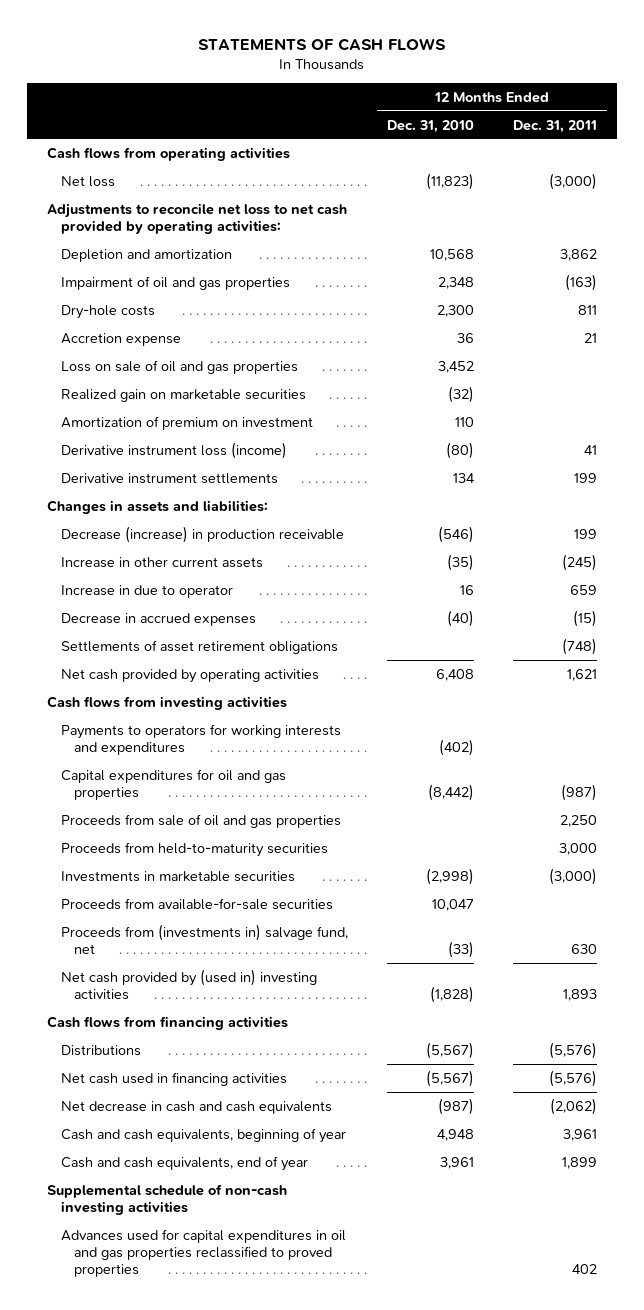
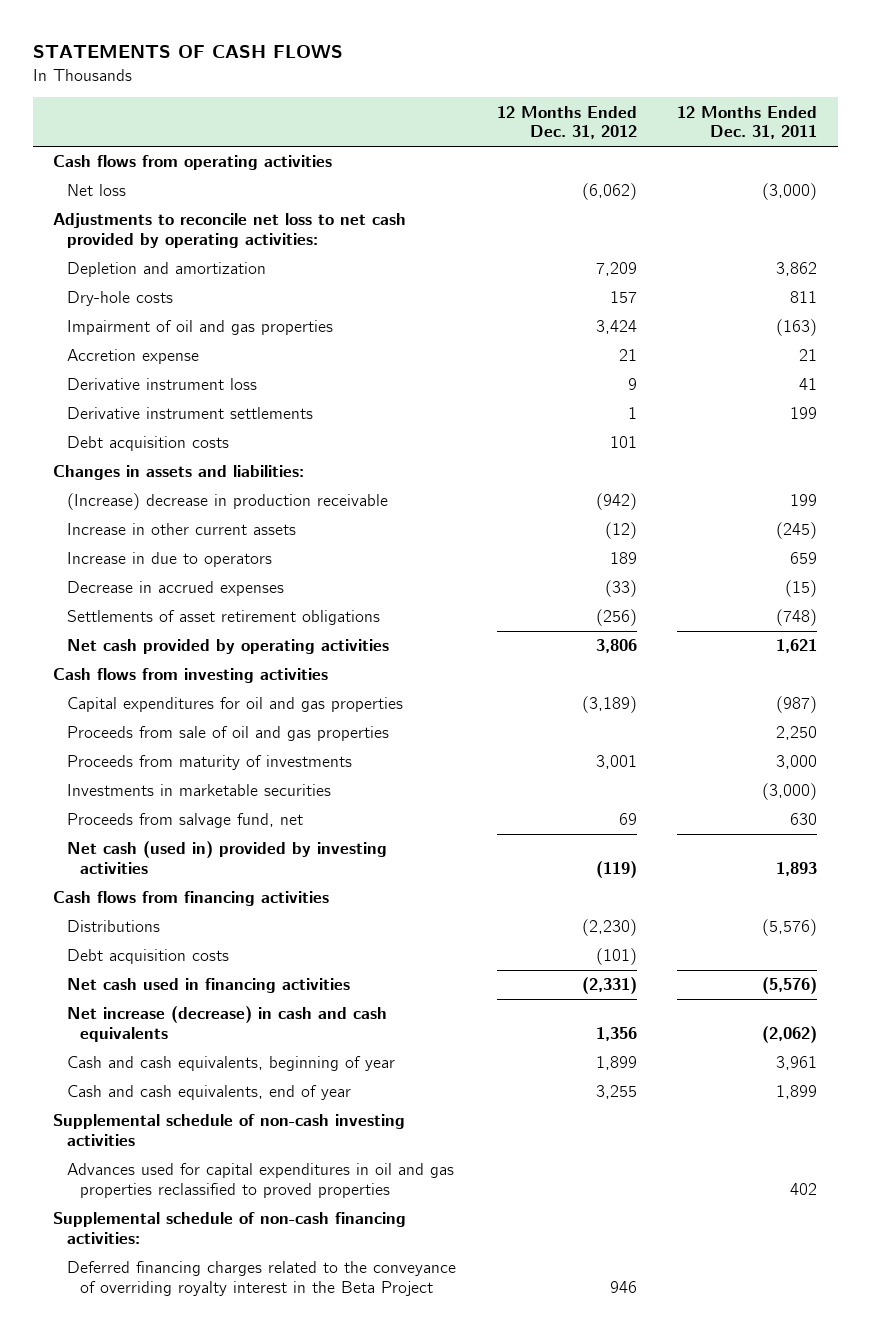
[387,119,475,133] Dec. 31, 2010 -> none
none -> [496,105,637,140] 12 Months Ended Dec. 31, 2012
[60,275,290,290] Impairment of oil and gas properties -> [66,320,333,336] Impairment of oil and gas properties
[60,359,298,374] Loss on sale of oil and gas properties -> none
[60,388,306,402] Realized gain on marketable securities -> none
[60,415,313,430] Amortization of premium on investment -> none
[60,441,287,459] Derivative instrument loss (income) -> [66,378,257,391] Derivative instrument loss
none -> [66,436,229,452] Debt acquisition costs
[60,525,344,543] Decrease (increase) in production receivable -> [66,493,388,511] (Increase) decrease in production receivable
[60,584,233,598] Increase in due to operator -> [66,552,272,568] Increase in due to operators
[60,723,341,755] Payments to operators for working interests and expenditures -> none
[60,841,328,857] Proceeds from held-to-maturity securities -> none
none -> [66,755,352,771] Proceeds from maturity of investments
[60,897,333,910] Proceeds from available-for-sale securities -> none
[60,923,348,954] Proceeds from (investments in) salvage fund, net -> [66,813,303,829] Proceeds from salvage fund, net
[60,968,317,1000] Net cash provided by (used in) investing activities -> [66,841,387,874] Net cash (used in) provided by investing activities
none -> [66,949,229,965] Debt acquisition costs
[60,1100,332,1114] Net decrease in cash and cash equivalents -> [66,1006,387,1042] Net increase (decrease) in cash and cash equivalents
none -> [53,1212,407,1244] Supplemental schedule of non-cash financing activities:
none -> [66,1261,456,1296] Deferred financing charges related to the conveyance of overriding royalty interest in the Beta Project

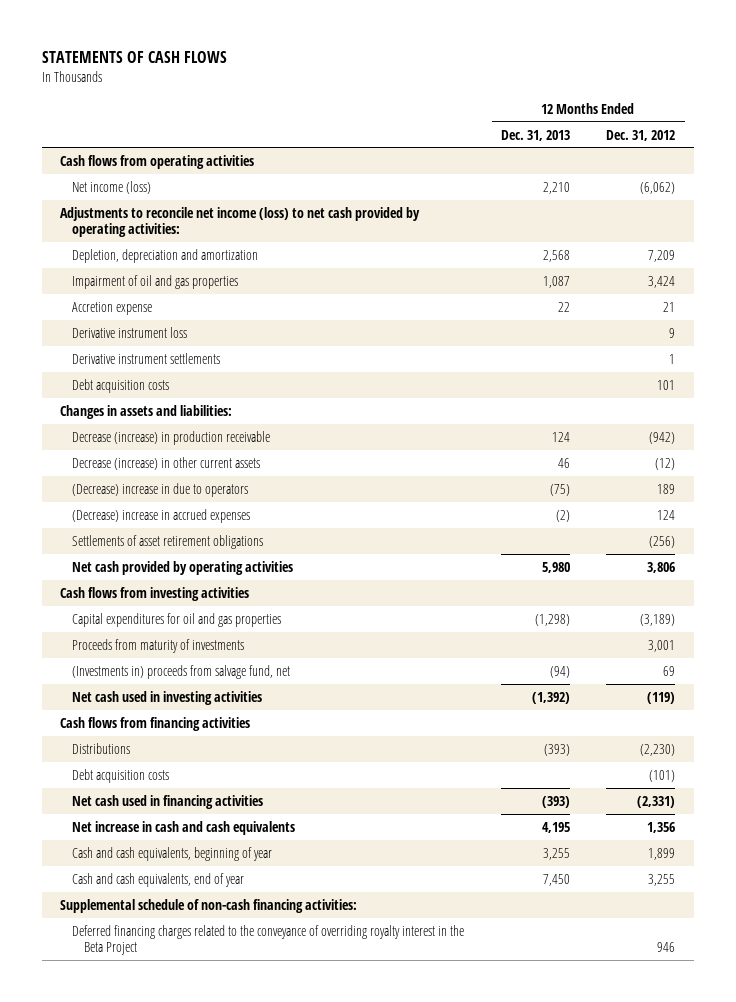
[677,105,818,140] 12 Months Ended Dec. 31, 2011 -> none
none -> [500,129,570,141] Dec. 31, 2013
[66,291,173,307] Dry-hole costs -> none
[66,184,126,197] Net loss -> [72,180,152,194] Net income (loss)
[53,213,407,248] Adjustments to reconcile net loss to net cash provided by operating activities: -> [60,206,421,238] Adjustments to reconcile net income (loss) to net cash provided by operating activities:
[66,262,266,278] Depletion and amortization -> [72,248,259,263] Depletion, depreciation and amortization
[66,493,388,511] (Increase) decrease in production receivable -> [72,430,271,445] Decrease (increase) in production receivable
[66,523,296,536] Increase in other current assets -> [72,456,261,470] Decrease (increase) in other current assets
[66,552,272,568] Increase in due to operators -> [72,482,249,497] (Decrease) increase in due to operators
[66,581,284,597] Decrease in accrued expenses -> [72,508,251,523] (Decrease) increase in accrued expenses
[604,580,637,598] (33) -> [657,509,676,520] 124
[66,726,389,742] Proceeds from sale of oil and gas properties -> none
[66,784,331,797] Investments in marketable securities -> none
[66,813,303,829] Proceeds from salvage fund, net -> [72,664,291,679] (Investments in) proceeds from salvage fund, net
[66,841,387,874] Net cash (used in) provided by investing activities -> [72,690,263,705] Net cash used in investing activities
[66,1006,387,1042] Net increase (decrease) in cash and cash equivalents -> [72,820,296,835] Net increase in cash and cash equivalents
[53,1114,406,1146] Supplemental schedule of non-cash investing activities -> none
[66,1163,454,1198] Advances used for capital expenditures in oil and gas properties reclassified to proved properties -> none

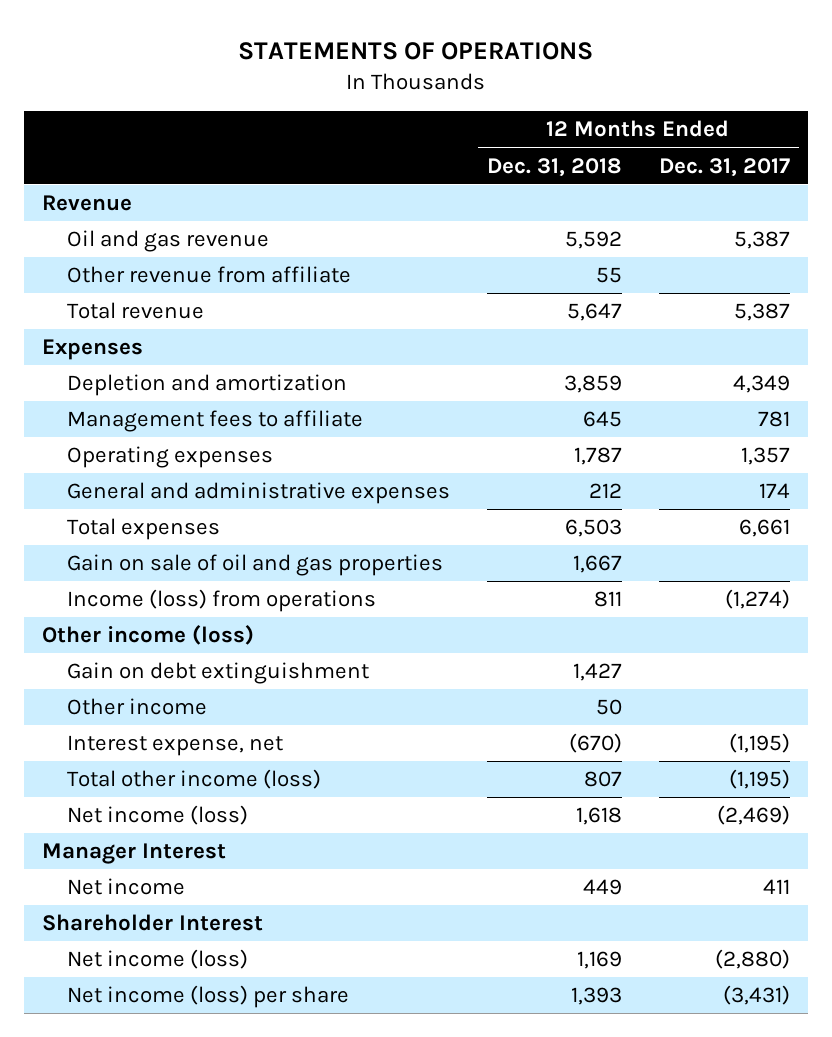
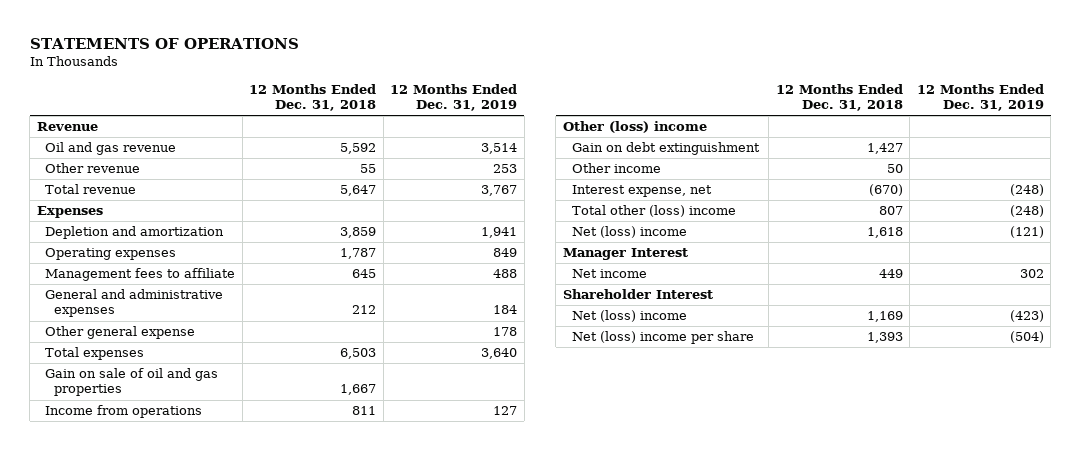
[658,157,790,177] Dec. 31, 2017 -> none
none -> [390,84,518,112] 12 Months Ended Dec. 31, 2019
[67,266,352,284] Other revenue from affiliate -> [45,163,141,174] Other revenue
[67,410,364,433] Management fees to affiliate -> [45,268,236,282] Management fees to affiliate
none -> [45,326,196,340] Other general expense
[67,589,377,613] Income (loss) from operations -> [45,405,203,419] Income from operations
[42,625,255,646] Other income (loss) -> [562,121,707,134] Other (loss) income
[67,769,322,790] Total other income (loss) -> [571,205,736,218] Total other (loss) income
[67,805,249,826] Net income (loss) -> [571,226,687,239] Net (loss) income
[67,949,249,970] Net income (loss) -> [571,310,687,323] Net (loss) income
[67,985,350,1009] Net income (loss) per share -> [571,331,754,345] Net (loss) income per share

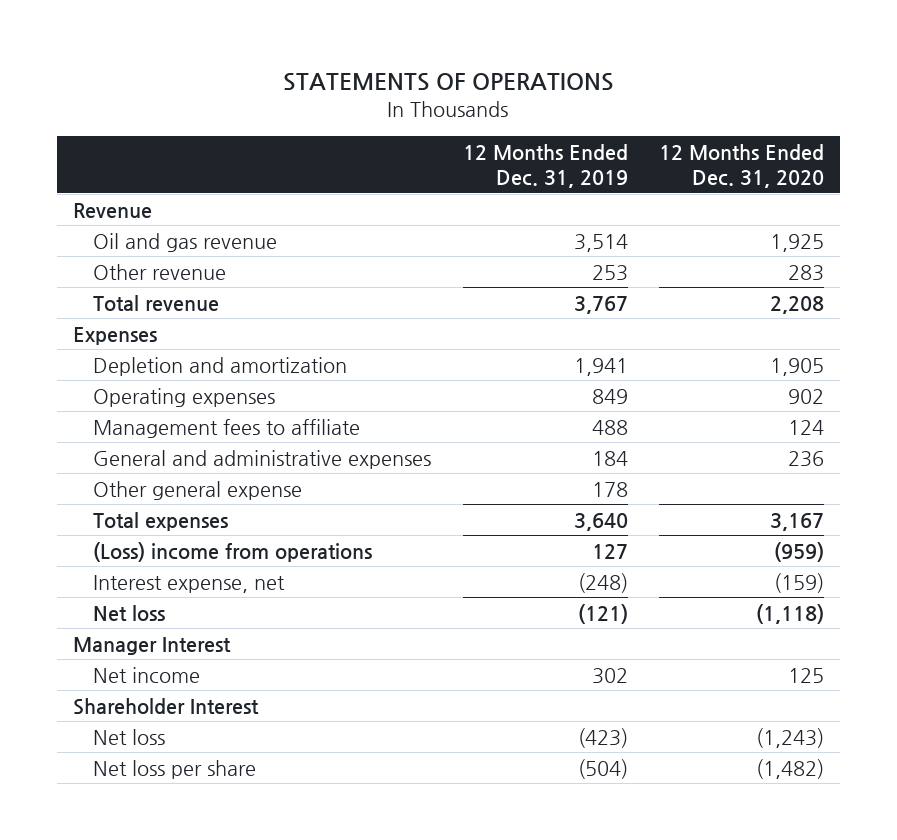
[249,84,377,112] 12 Months Ended Dec. 31, 2018 -> none
none -> [658,143,824,189] 12 Months Ended Dec. 31, 2020
[45,368,219,397] Gain on sale of oil and gas properties -> none
[562,121,707,134] Other (loss) income -> none
[571,142,760,156] Gain on debt extinguishment -> none
[571,163,661,174] Other income -> none
[45,405,203,419] Income from operations -> [93,541,373,562] (Loss) income from operations
[571,205,736,218] Total other (loss) income -> none
[571,226,687,239] Net (loss) income -> [93,604,166,621] Net loss
[571,310,687,323] Net (loss) income -> [93,728,166,745] Net loss
[571,331,754,345] Net (loss) income per share -> [93,759,257,779] Net loss per share

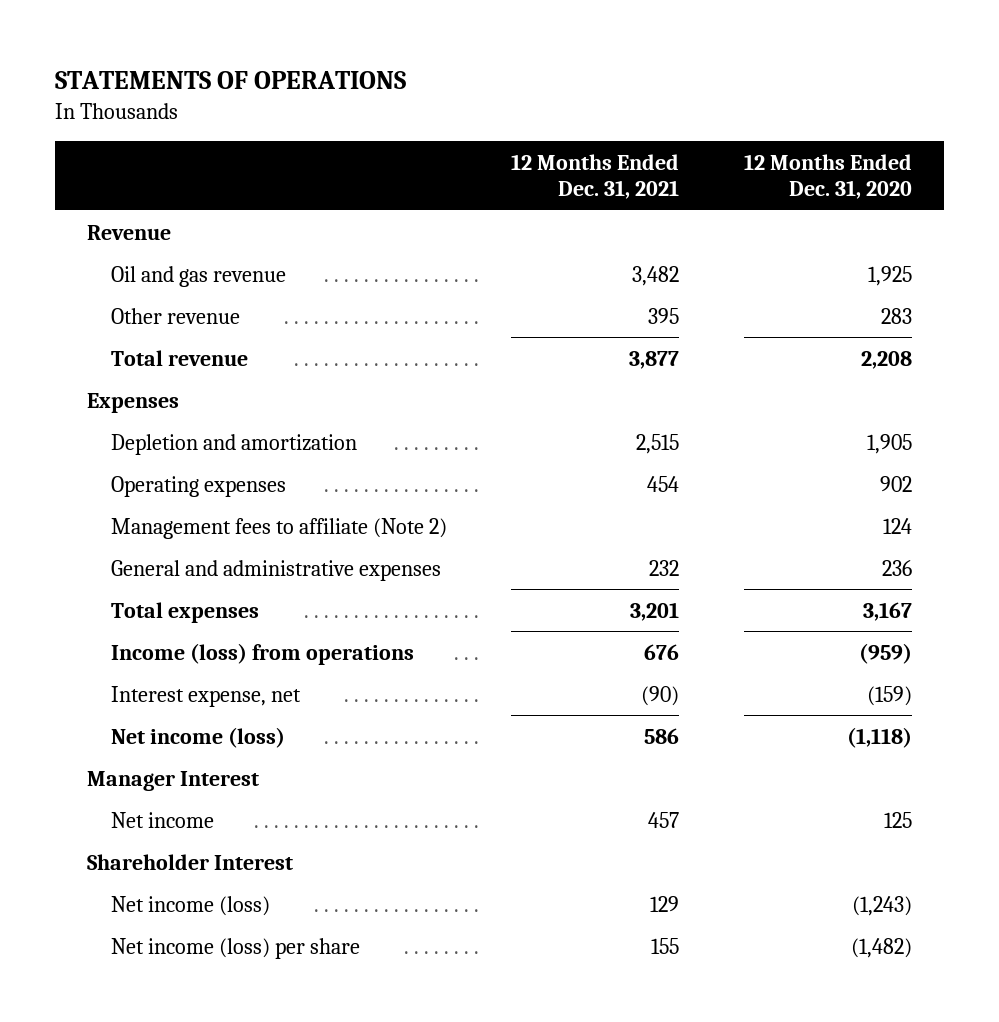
[462,143,628,189] 12 Months Ended Dec. 31, 2019 -> none
none -> [511,153,680,200] 12 Months Ended Dec. 31, 2021
[93,418,361,438] Management fees to affiliate -> [110,517,447,539] Management fees to affiliate (Note 2)
[93,480,303,500] Other general expense -> none
[93,541,373,562] (Loss) income from operations -> [110,642,414,665] Income (loss) from operations
[93,604,166,621] Net loss -> [110,726,285,748] Net income (loss)
[93,728,166,745] Net loss -> [110,895,270,916] Net income (loss)
[93,759,257,779] Net loss per share -> [110,937,360,959] Net income (loss) per share

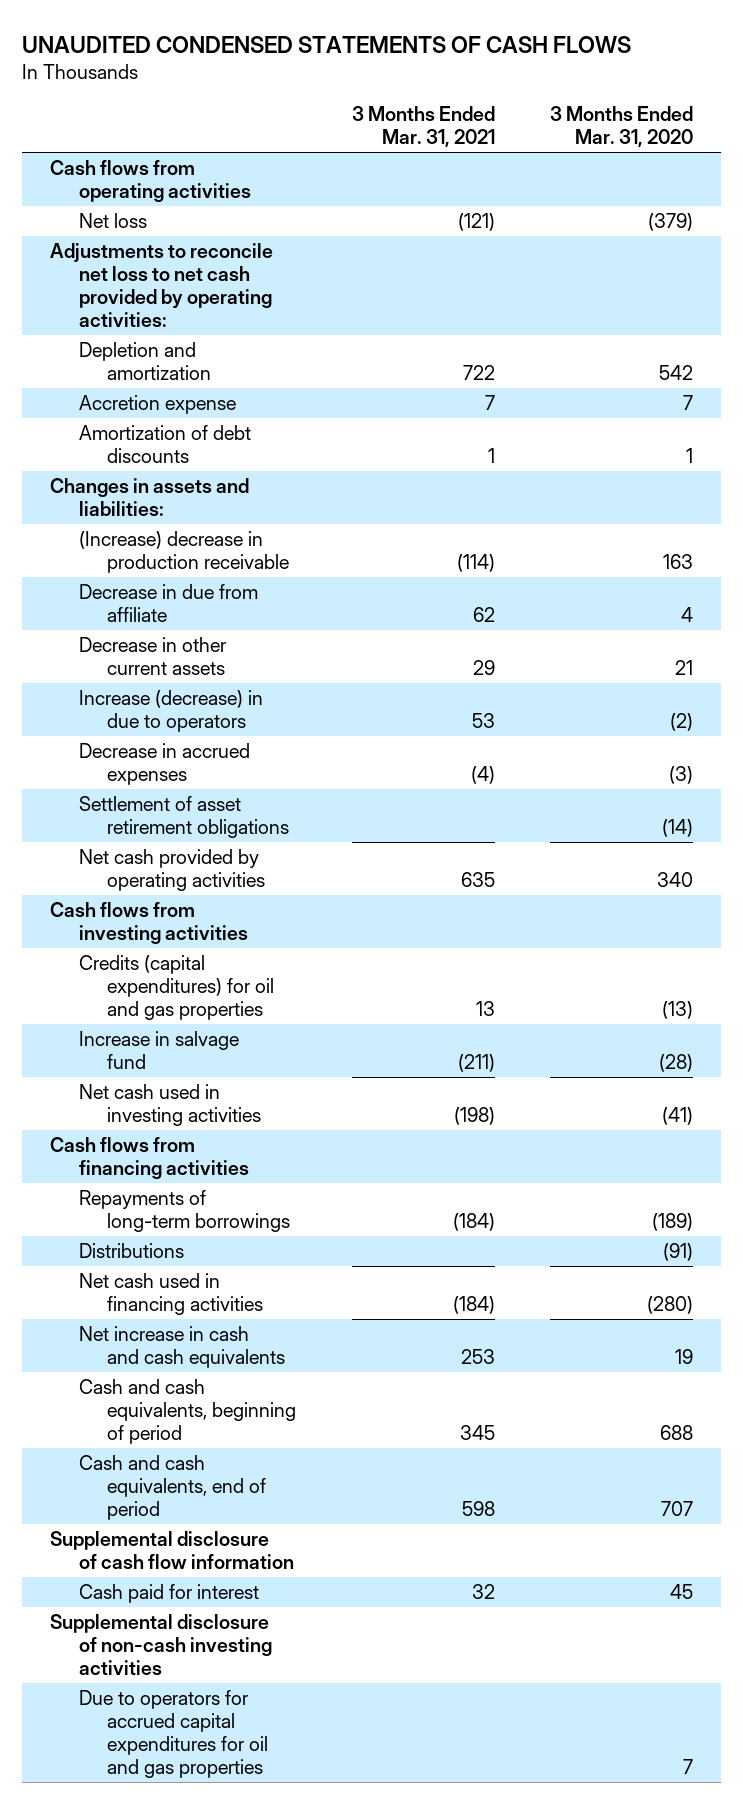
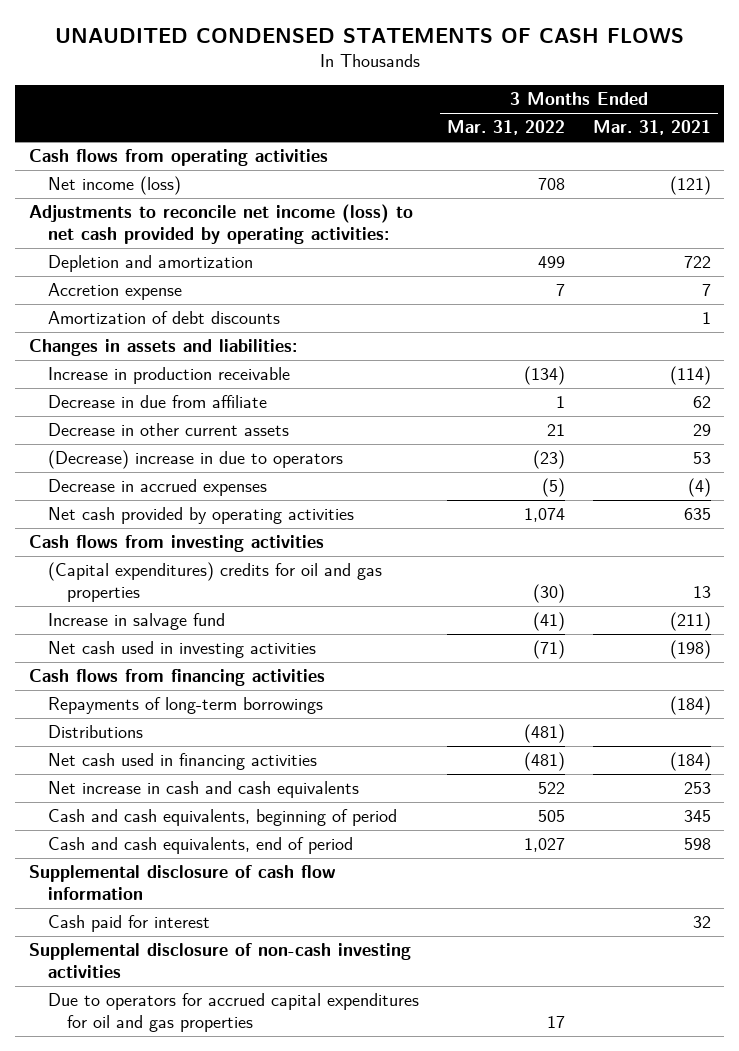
[550,105,694,147] 3 Months Ended Mar. 31, 2020 -> none
none -> [446,120,565,136] Mar. 31, 2022
[78,213,147,229] Net loss -> [47,176,181,196] Net income (loss)
[49,243,273,328] Adjustments to reconcile net loss to net cash provided by operating activities: -> [28,204,413,245] Adjustments to reconcile net income (loss) to net cash provided by operating activities:
[78,531,290,574] (Increase) decrease in production receivable -> [47,367,290,385] Increase in production receivable
[78,690,263,733] Increase (decrease) in due to operators -> [47,450,343,470] (Decrease) increase in due to operators
[78,796,290,839] Settlement of asset retirement obligations -> none
[78,955,275,1021] Credits (capital expenditures) for oil and gas properties -> [47,562,382,603] (Capital expenditures) credits for oil and gas properties

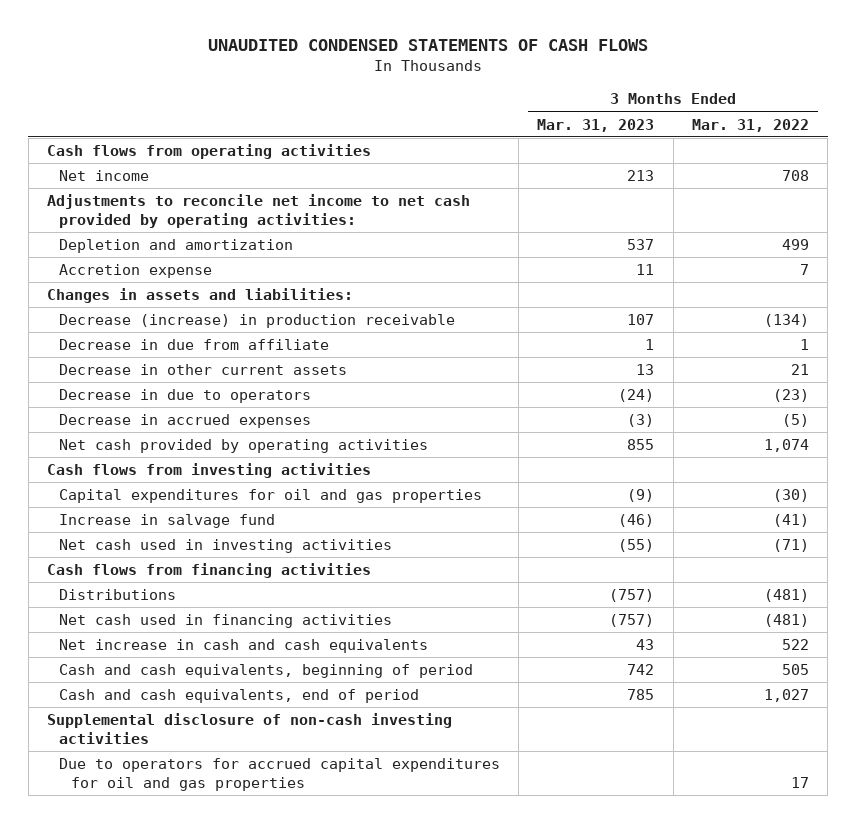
[592,120,711,136] Mar. 31, 2021 -> none
none -> [537,118,655,132] Mar. 31, 2023
[47,176,181,196] Net income (loss) -> [58,170,149,182] Net income
[28,204,413,245] Adjustments to reconcile net income (loss) to net cash provided by operating activities: -> [46,194,470,228] Adjustments to reconcile net income to net cash provided by operating activities:
[47,311,280,325] Amortization of debt discounts -> none
[47,367,290,385] Increase in production receivable -> [58,314,455,329] Decrease (increase) in production receivable
[47,450,343,470] (Decrease) increase in due to operators -> [58,389,311,404] Decrease in due to operators
[47,562,382,603] (Capital expenditures) credits for oil and gas properties -> [58,489,482,504] Capital expenditures for oil and gas properties
[47,697,323,715] Repayments of long-term borrowings -> none
[28,865,335,901] Supplemental disclosure of cash flow information -> none
[47,915,210,933] Cash paid for interest -> none

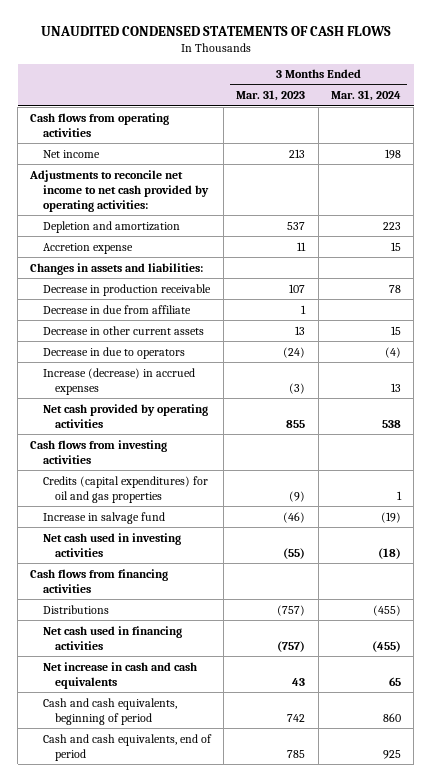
[691,118,809,132] Mar. 31, 2022 -> none
none -> [330,90,401,102] Mar. 31, 2024
[58,314,455,329] Decrease (increase) in production receivable -> [42,283,211,296] Decrease in production receivable
[58,414,311,429] Decrease in accrued expenses -> [42,367,195,395] Increase (decrease) in accrued expenses
[58,489,482,504] Capital expenditures for oil and gas properties -> [42,475,208,503] Credits (capital expenditures) for oil and gas properties
[46,713,452,744] Supplemental disclosure of non-cash investing activities -> none
[58,758,500,791] Due to operators for accrued capital expenditures for oil and gas properties -> none

